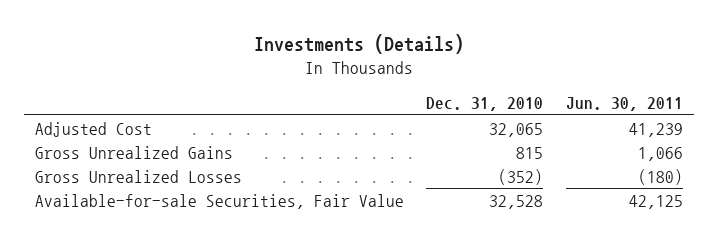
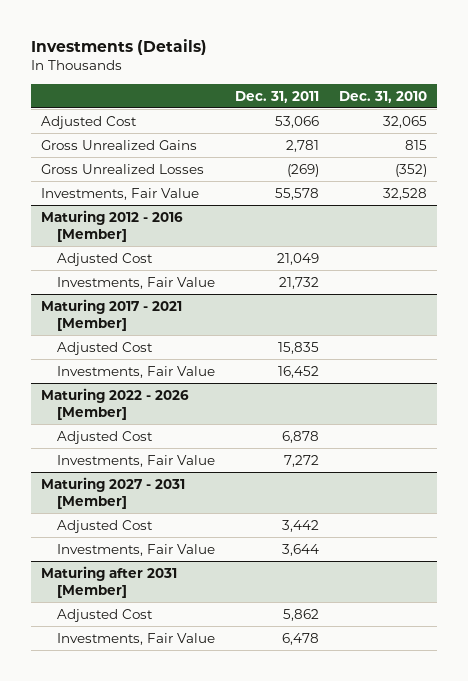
[565,97,683,112] Jun. 30, 2011 -> none
none -> [235,90,320,103] Dec. 31, 2011
[34,193,404,209] Available-for-sale Securities, Fair Value -> [41,187,200,200] Investments, Fair Value
none -> [41,209,184,242] Maturing 2012 - 2016 [Member]
none -> [56,252,153,266] Adjusted Cost
none -> [56,276,215,289] Investments, Fair Value
none -> [41,298,183,331] Maturing 2017 - 2021 [Member]
none -> [56,341,153,355] Adjusted Cost
none -> [56,365,215,378] Investments, Fair Value
none -> [41,387,190,420] Maturing 2022 - 2026 [Member]
none -> [56,430,153,444] Adjusted Cost
none -> [56,454,215,467] Investments, Fair Value
none -> [41,476,186,509] Maturing 2027 - 2031 [Member]
none -> [56,519,153,533] Adjusted Cost
none -> [56,543,215,556] Investments, Fair Value
none -> [41,565,178,598] Maturing after 2031 [Member]
none -> [56,608,153,622] Adjusted Cost
none -> [56,632,215,645] Investments, Fair Value

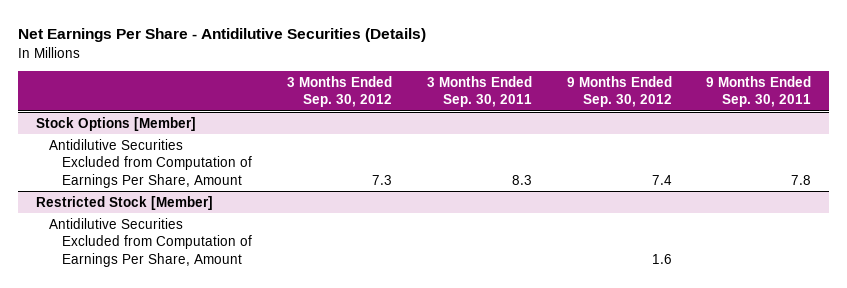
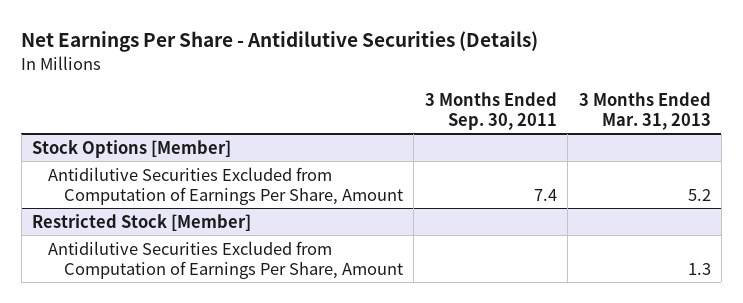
[287,75,393,108] 3 Months Ended Sep. 30, 2012 -> none
[566,75,672,108] 9 Months Ended Sep. 30, 2012 -> none
[706,75,812,108] 9 Months Ended Sep. 30, 2011 -> none
none -> [578,91,711,130] 3 Months Ended Mar. 31, 2013
[511,174,532,185] 8.3 -> [533,188,557,201] 7.4

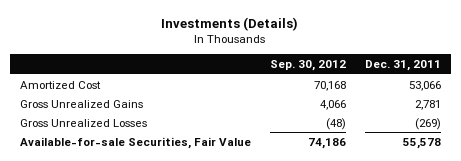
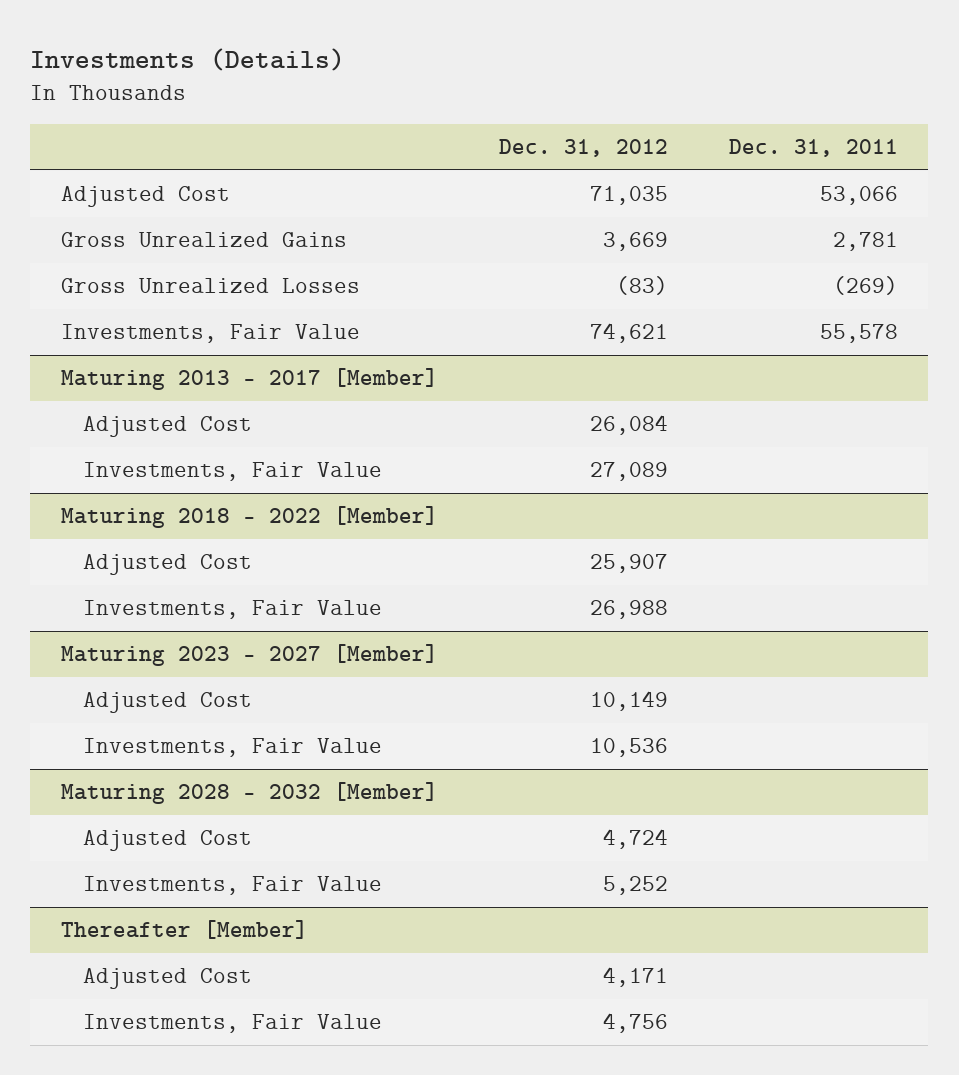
[269,60,346,72] Sep. 30, 2012 -> none
none -> [498,139,668,158] Dec. 31, 2012
[19,80,101,89] Amortized Cost -> [60,186,230,208] Adjusted Cost
[19,136,251,149] Available-for-sale Securities, Fair Value -> [60,324,360,344] Investments, Fair Value
none -> [60,368,438,391] Maturing 2013 - 2017 [Member]
none -> [82,416,252,438] Adjusted Cost
none -> [82,462,382,482] Investments, Fair Value
none -> [60,506,438,529] Maturing 2018 - 2022 [Member]
none -> [82,554,252,576] Adjusted Cost
none -> [82,600,382,620] Investments, Fair Value
none -> [60,644,438,667] Maturing 2023 - 2027 [Member]
none -> [82,692,252,714] Adjusted Cost
none -> [82,738,382,758] Investments, Fair Value
none -> [60,782,438,805] Maturing 2028 - 2032 [Member]
none -> [82,830,252,852] Adjusted Cost
none -> [82,876,382,896] Investments, Fair Value
none -> [60,920,308,940] Thereafter [Member]
none -> [82,968,252,990] Adjusted Cost
none -> [82,1014,382,1034] Investments, Fair Value

